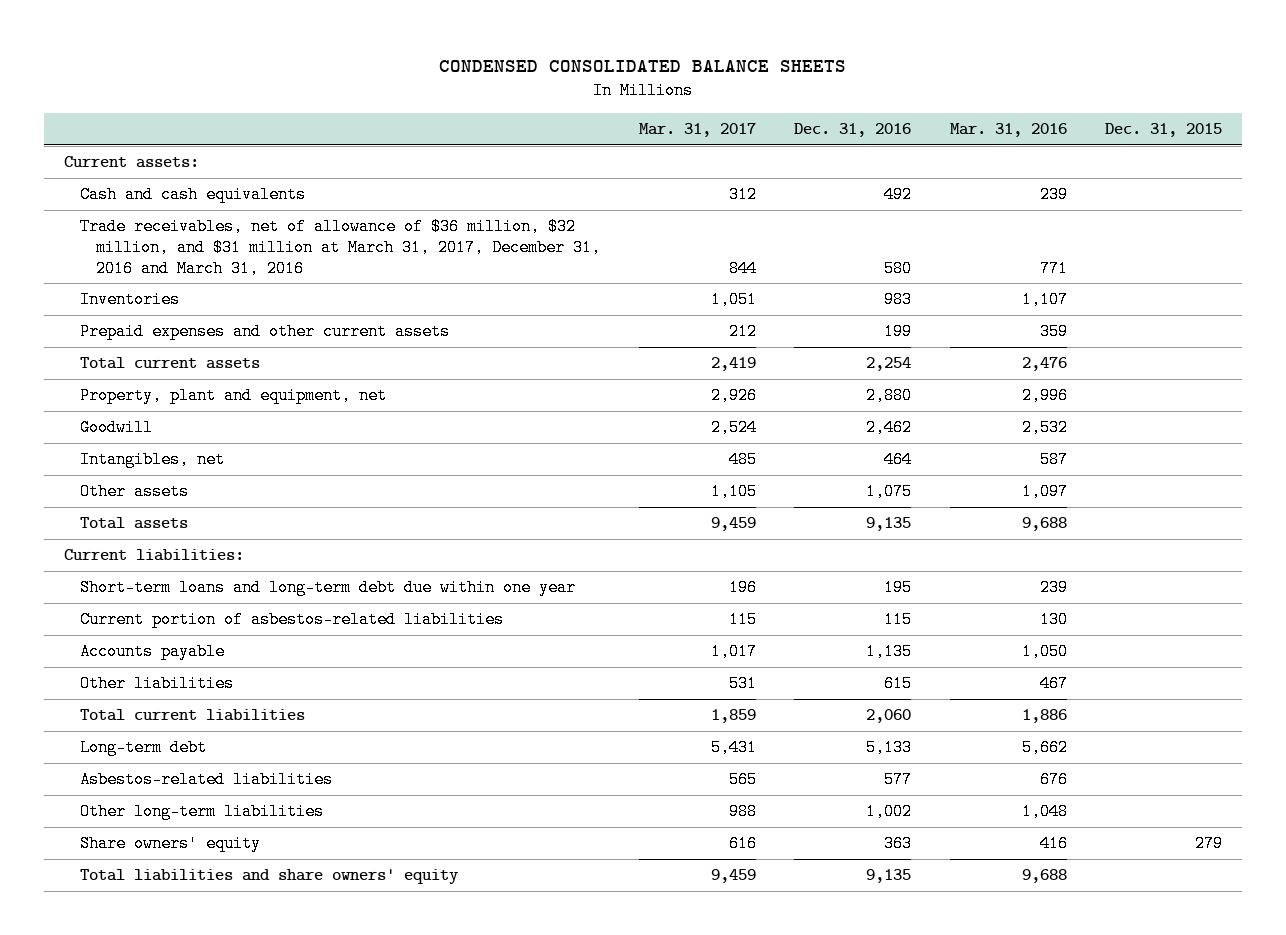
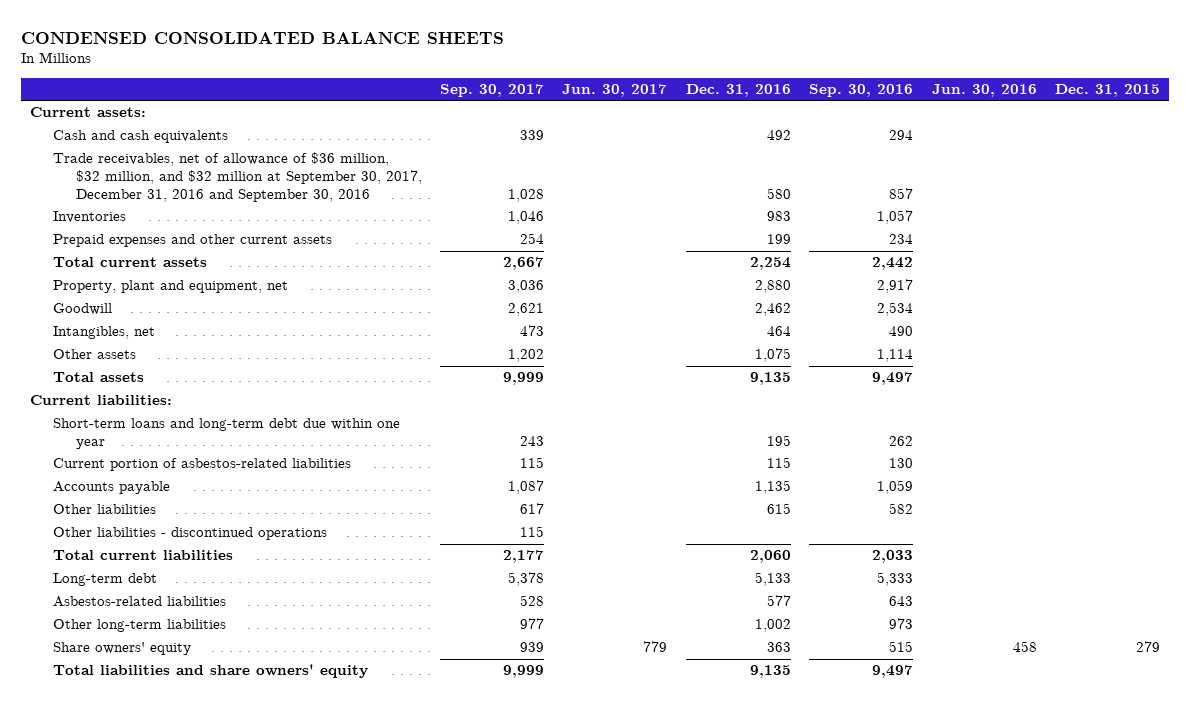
[638,123,756,138] Mar. 31, 2017 -> none
[949,123,1067,138] Mar. 31, 2016 -> none
none -> [440,83,545,97] Sep. 30, 2017
none -> [562,83,668,97] Jun. 30, 2017
none -> [809,83,914,97] Sep. 30, 2016
none -> [931,83,1037,97] Jun. 30, 2016
[79,218,602,277] Trade receivables, net of allowance of $36 million, $32 million, and $31 million at March 31, 2017, December 31, 2016 and March 31, 2016 -> [53,152,422,202] Trade receivables, net of allowance of $36 million, $32 million, and $32 million at September 30, 2017, December 31, 2016 and September 30, 2016
none -> [53,527,328,541] Other liabilities - discontinued operations

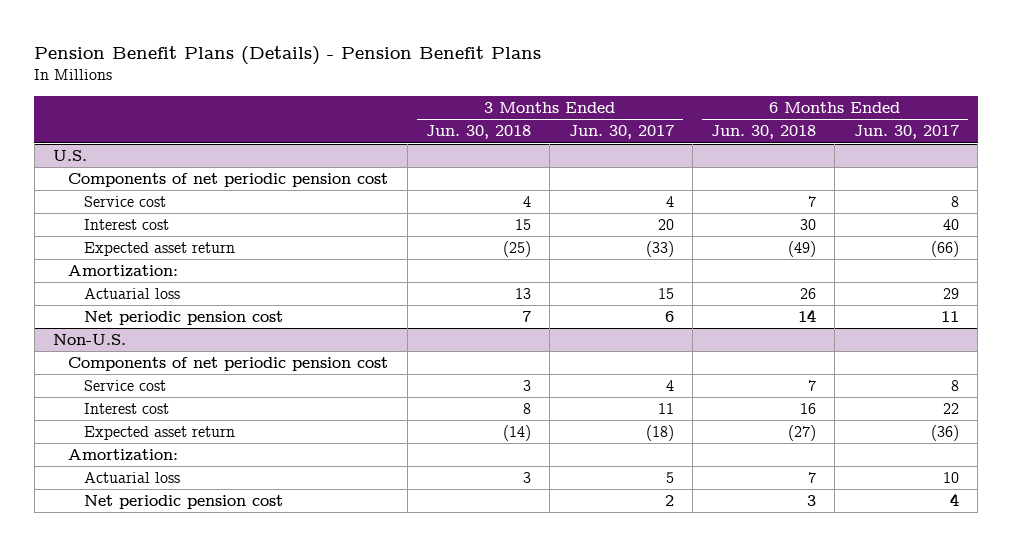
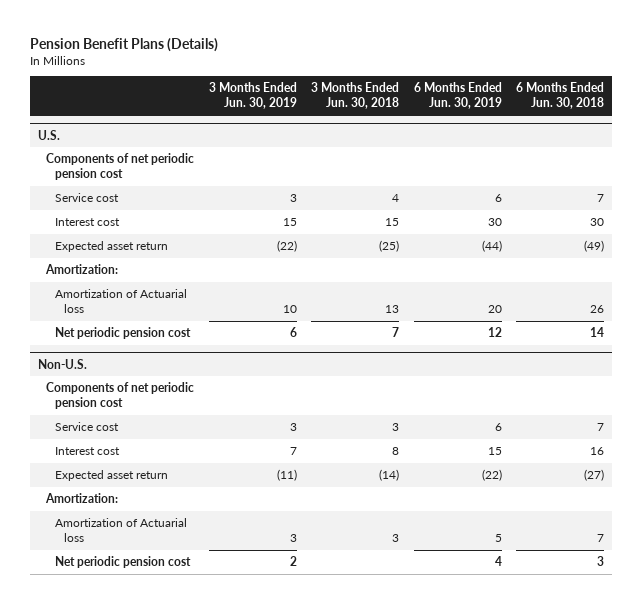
[34,45,542,65] Pension Benefit Plans (Details) - Pension Benefit Plans -> [30,37,219,52] Pension Benefit Plans (Details)
[568,125,674,140] Jun. 30, 2017 -> none
[853,125,959,140] Jun. 30, 2017 -> none
none -> [208,82,297,110] 3 Months Ended Jun. 30, 2019
none -> [413,82,502,110] 6 Months Ended Jun. 30, 2019
[83,288,180,300] Actuarial loss -> [54,289,187,314] Amortization of Actuarial loss
[83,472,180,484] Actuarial loss -> [54,518,187,543] Amortization of Actuarial loss

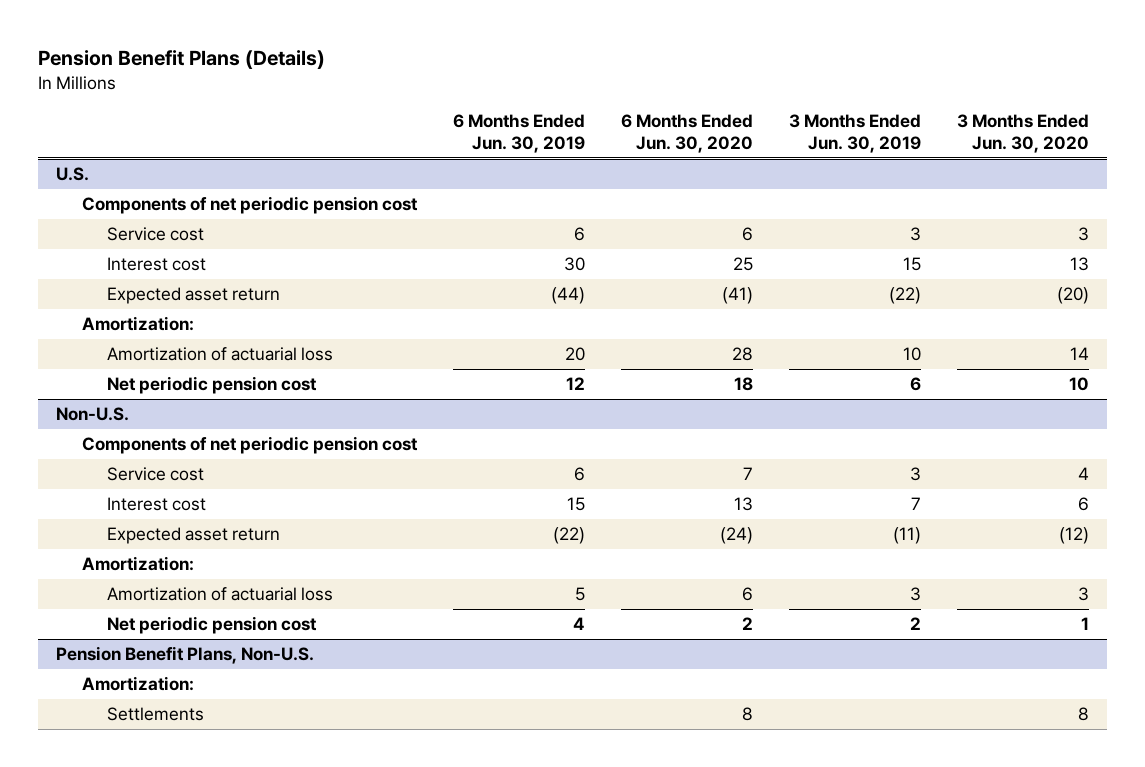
[311,82,400,110] 3 Months Ended Jun. 30, 2018 -> none
[516,82,605,110] 6 Months Ended Jun. 30, 2018 -> none
none -> [620,114,753,153] 6 Months Ended Jun. 30, 2020
none -> [956,114,1089,153] 3 Months Ended Jun. 30, 2020
[54,289,187,314] Amortization of Actuarial loss -> [107,347,334,362] Amortization of actuarial loss
[54,518,187,543] Amortization of Actuarial loss -> [107,587,334,602] Amortization of actuarial loss
none -> [56,646,315,665] Pension Benefit Plans, Non-U.S.
none -> [81,676,194,692] Amortization:
none -> [107,707,205,722] Settlements

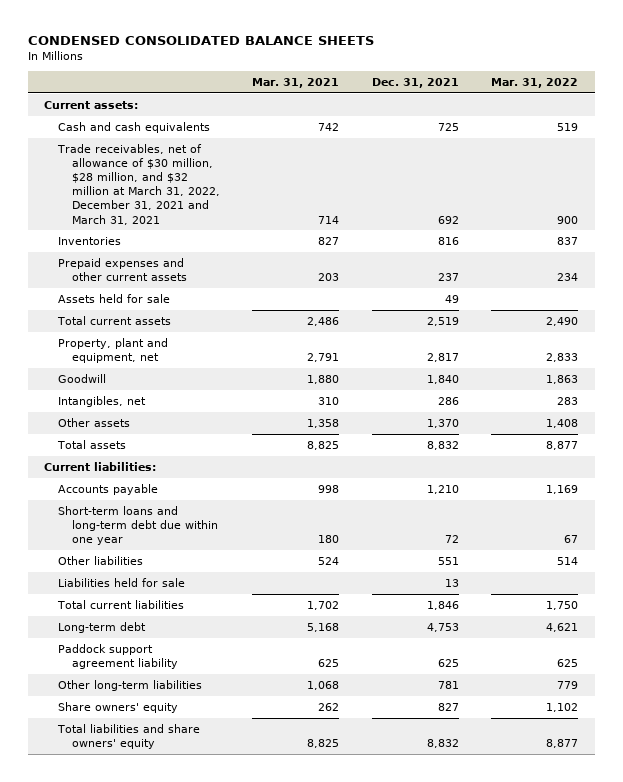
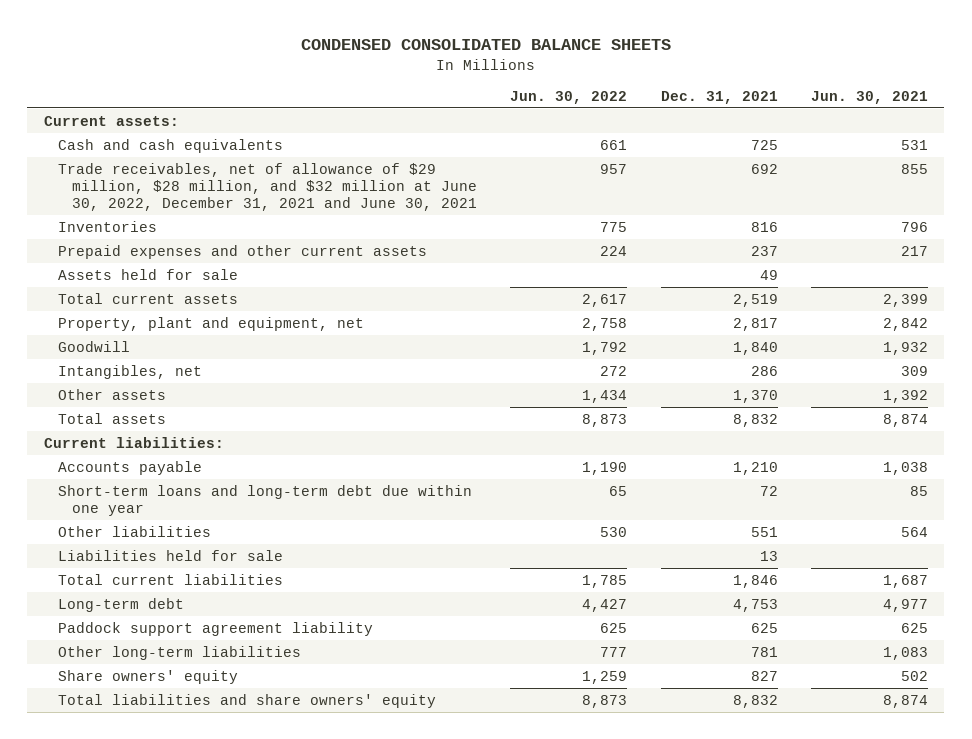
[252,78,340,89] Mar. 31, 2021 -> none
[491,78,579,89] Mar. 31, 2022 -> none
none -> [510,91,628,105] Jun. 30, 2022
none -> [810,91,928,105] Jun. 30, 2021
[57,143,221,225] Trade receivables, net of allowance of $30 million, $28 million, and $32 million at March 31, 2022, December 31, 2021 and March 31, 2021 -> [58,162,478,211] Trade receivables, net of allowance of $29 million, $28 million, and $32 million at June 30, 2022, December 31, 2021 and June 30, 2021

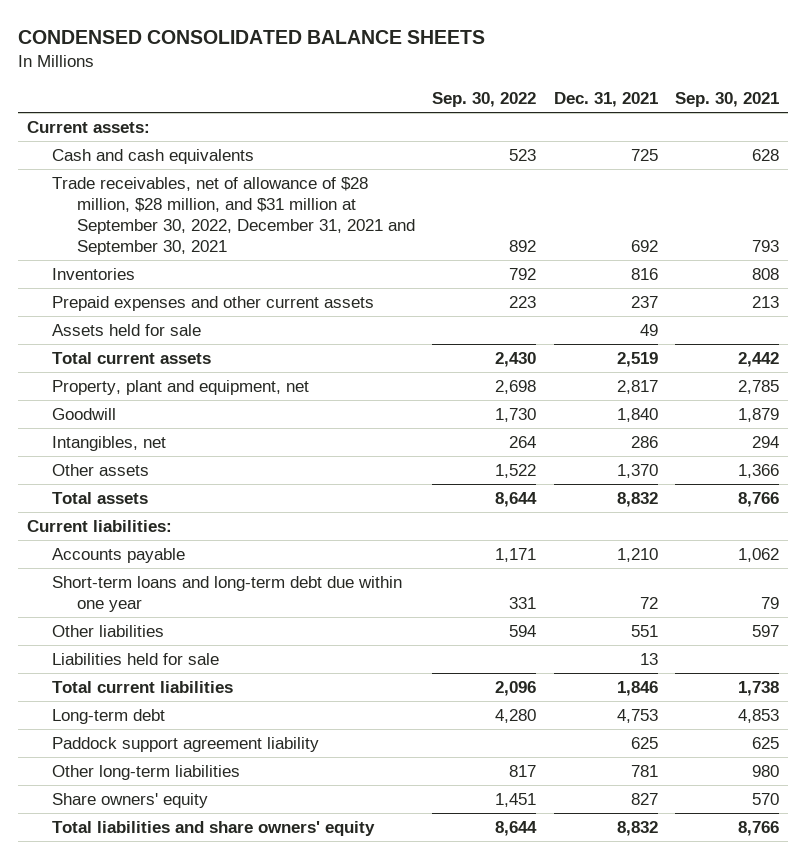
[510,91,628,105] Jun. 30, 2022 -> none
[810,91,928,105] Jun. 30, 2021 -> none
none -> [432,91,537,107] Sep. 30, 2022
none -> [675,91,780,107] Sep. 30, 2021
[58,162,478,211] Trade receivables, net of allowance of $29 million, $28 million, and $32 million at June 30, 2022, December 31, 2021 and June 30, 2021 -> [51,177,415,255] Trade receivables, net of allowance of $28 million, $28 million, and $31 million at September 30, 2022, December 31, 2021 and September 30, 2021

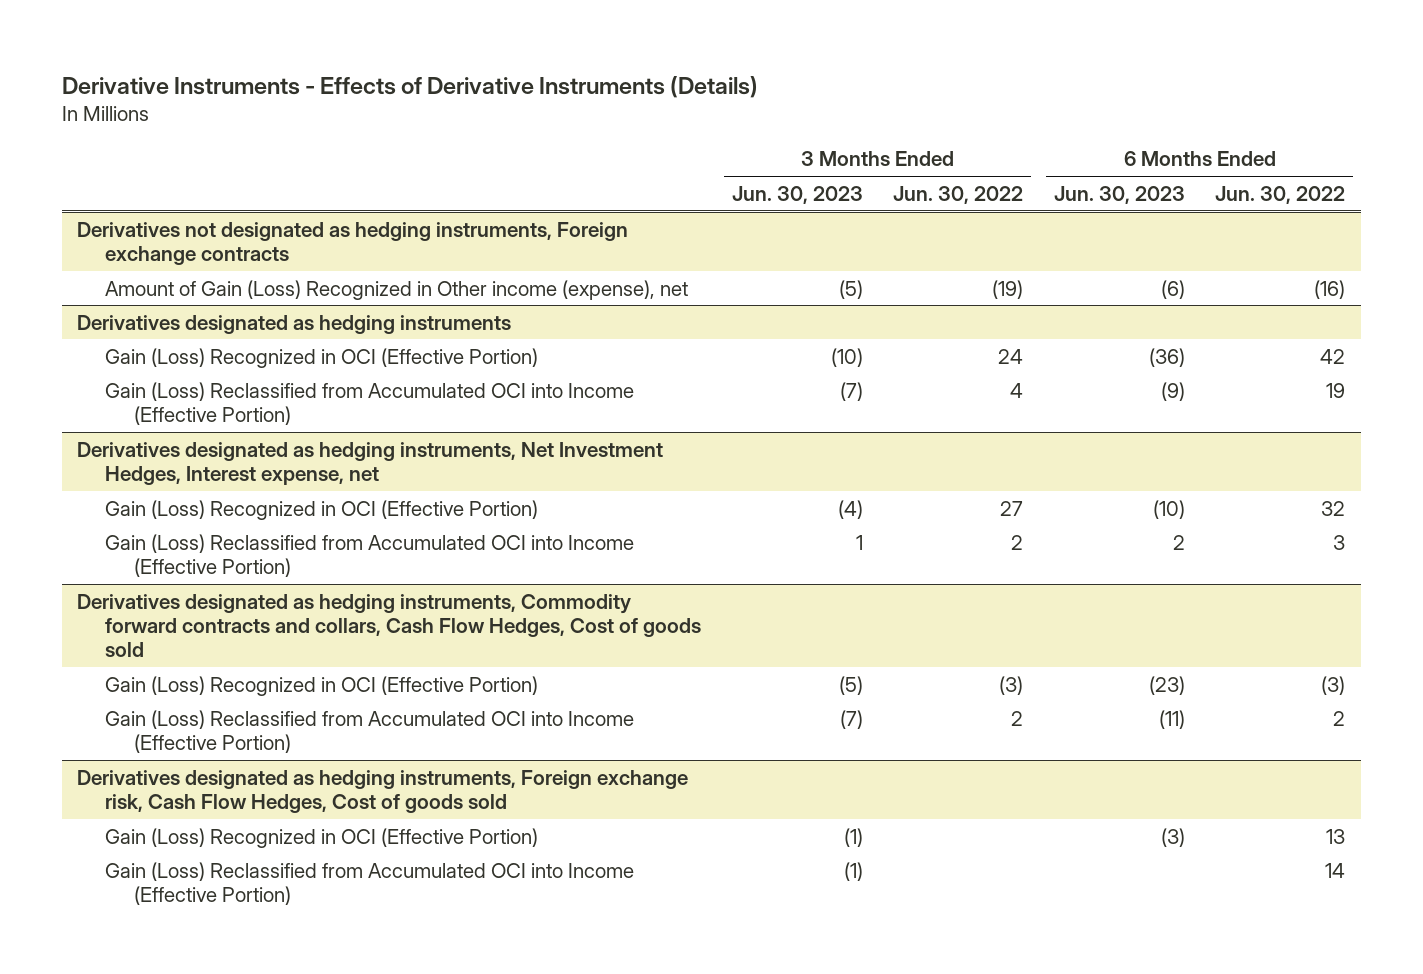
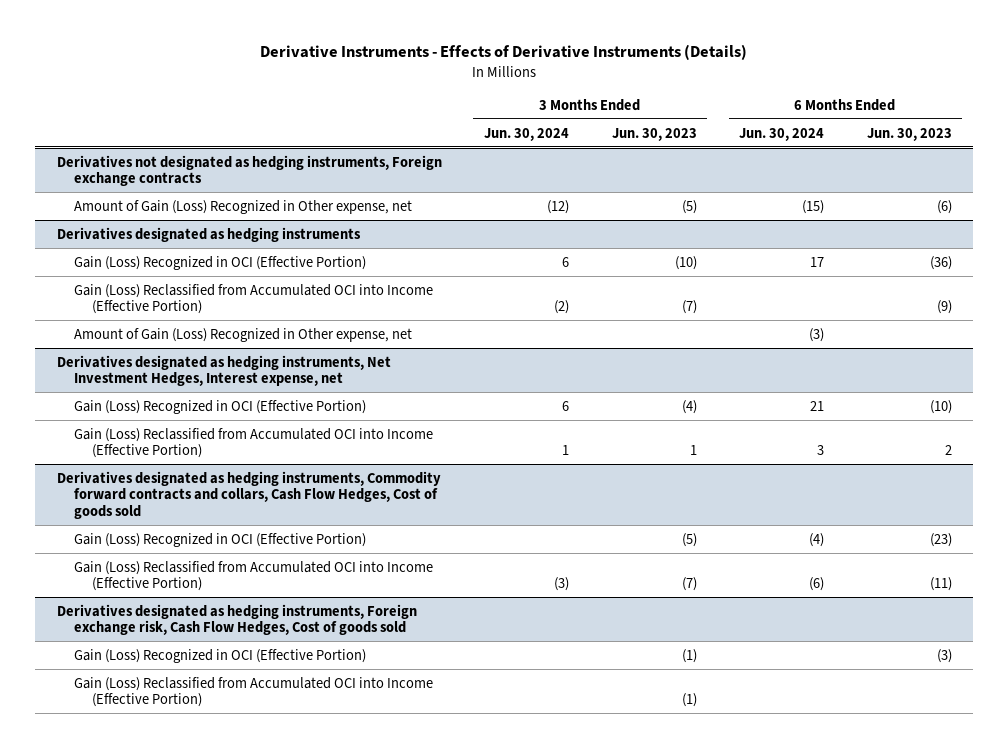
[893,185,1024,204] Jun. 30, 2022 -> none
[1215,185,1346,204] Jun. 30, 2022 -> none
none -> [484,127,570,141] Jun. 30, 2024
none -> [739,127,825,141] Jun. 30, 2024
[105,279,689,300] Amount of Gain (Loss) Recognized in Other income (expense), net -> [74,199,413,214] Amount of Gain (Loss) Recognized in Other expense, net
none -> [74,327,413,342] Amount of Gain (Loss) Recognized in Other expense, net

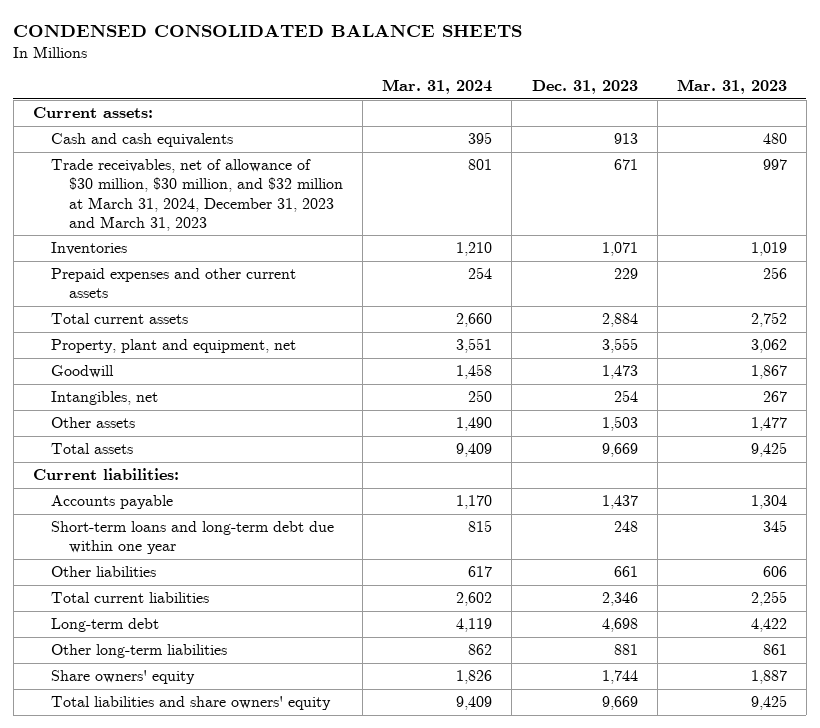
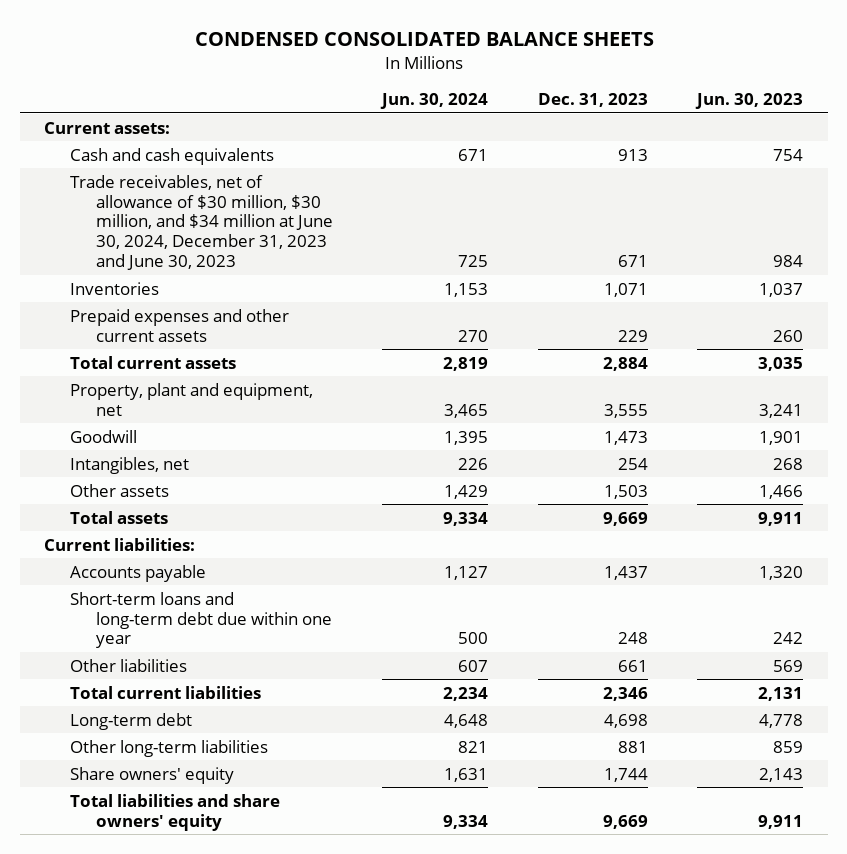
[382,79,493,95] Mar. 31, 2024 -> none
[676,79,787,95] Mar. 31, 2023 -> none
none -> [380,92,489,109] Jun. 30, 2024
none -> [695,92,804,109] Jun. 30, 2023
[50,159,344,231] Trade receivables, net of allowance of $30 million, $30 million, and $32 million at March 31, 2024, December 31, 2023 and March 31, 2023 -> [70,174,333,271] Trade receivables, net of allowance of $30 million, $30 million, and $34 million at June 30, 2024, December 31, 2023 and June 30, 2023

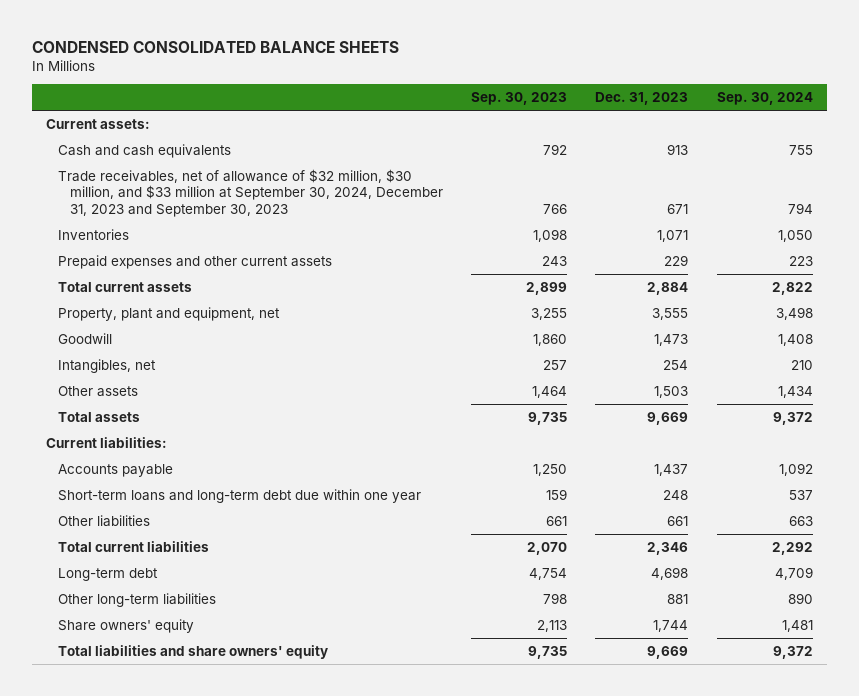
[380,92,489,109] Jun. 30, 2024 -> none
[695,92,804,109] Jun. 30, 2023 -> none
none -> [470,92,567,106] Sep. 30, 2023
none -> [716,92,813,106] Sep. 30, 2024
[70,174,333,271] Trade receivables, net of allowance of $30 million, $30 million, and $34 million at June 30, 2024, December 31, 2023 and June 30, 2023 -> [57,168,443,218] Trade receivables, net of allowance of $32 million, $30 million, and $33 million at September 30, 2024, December 31, 2023 and September 30, 2023

